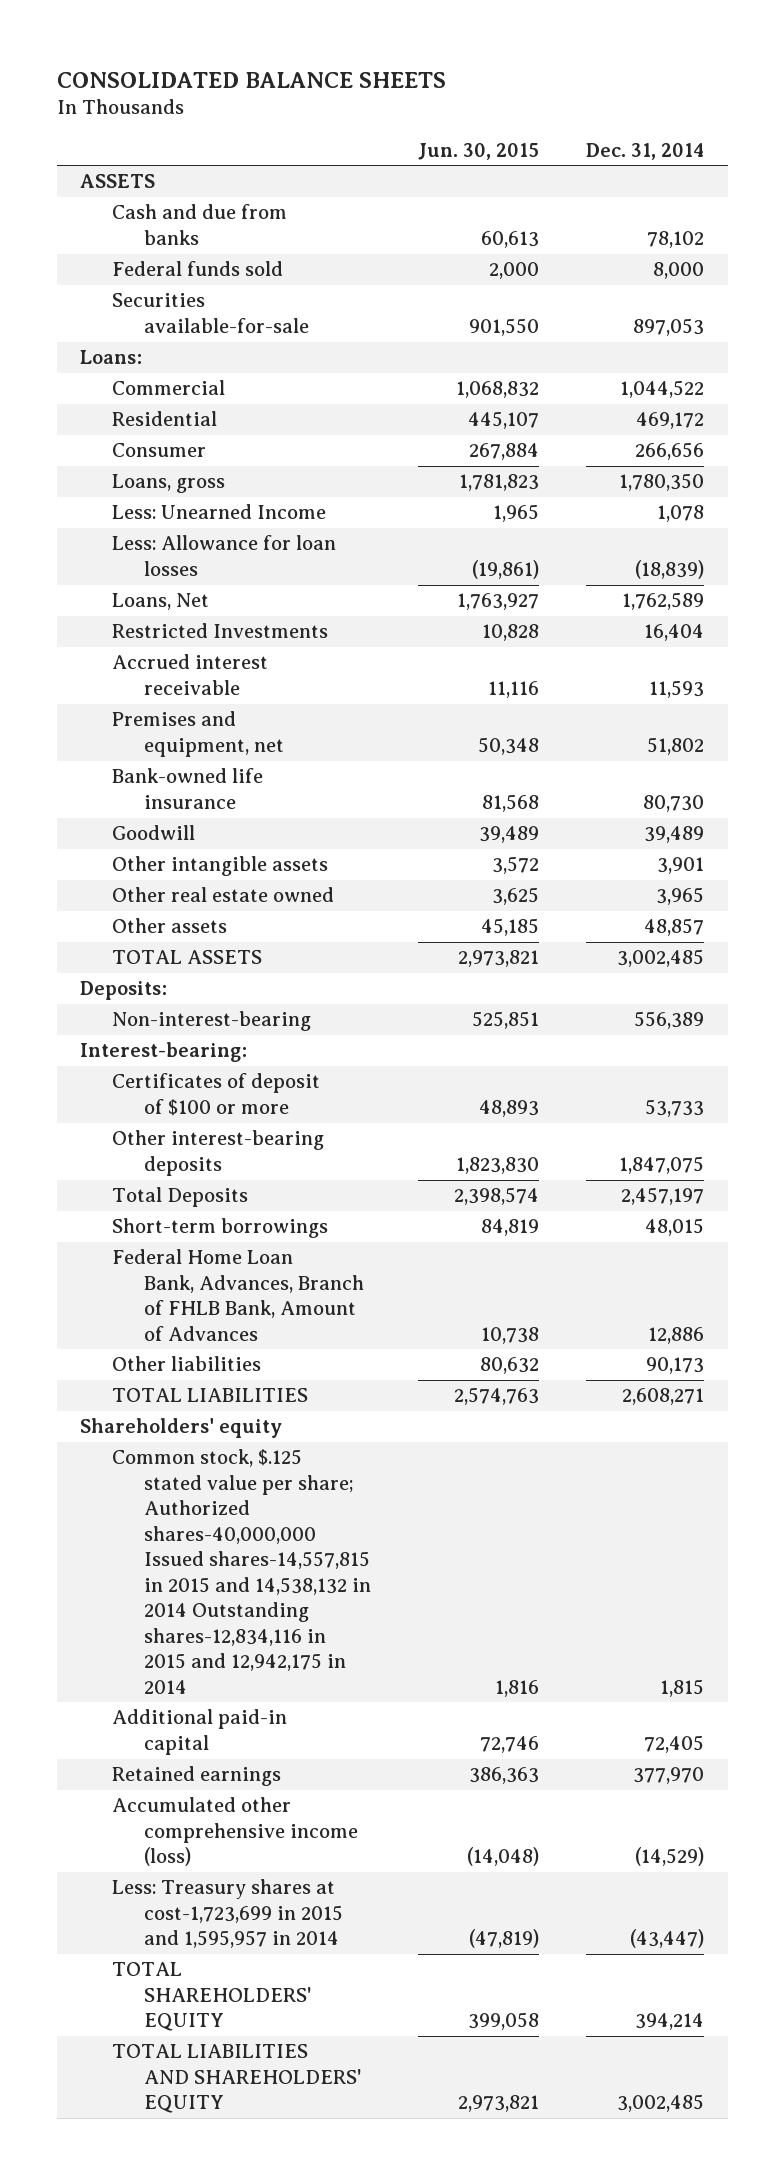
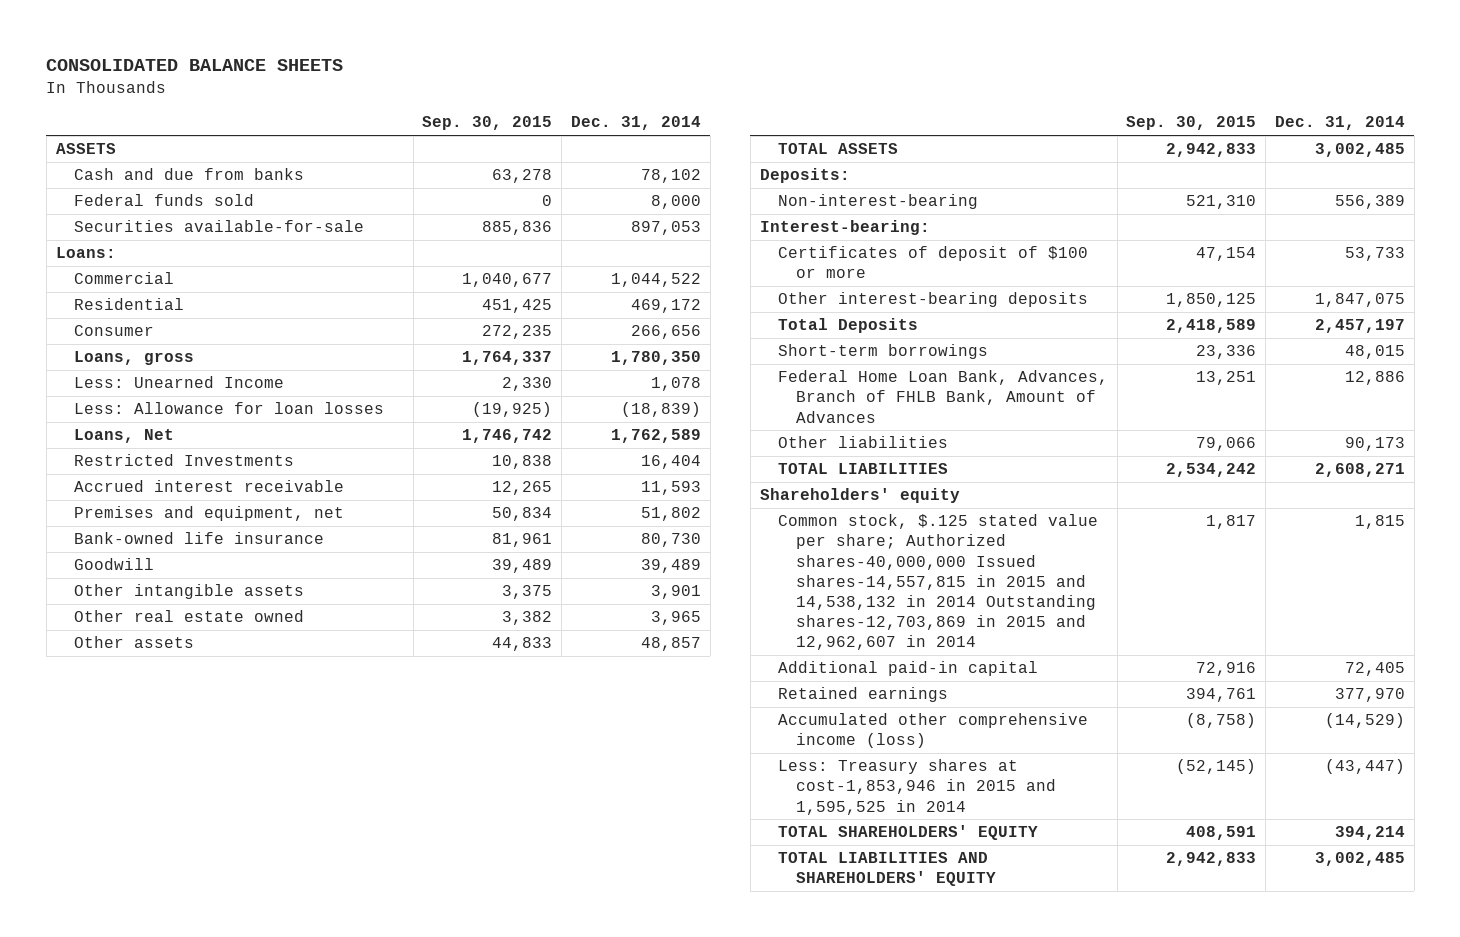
[417,142,539,160] Jun. 30, 2015 -> none
none -> [422,116,553,131] Sep. 30, 2015
[111,1449,371,1694] Common stock, $.125 stated value per share; Authorized shares-40,000,000 Issued shares-14,557,815 in 2015 and 14,538,132 in 2014 Outstanding shares-12,834,116 in 2015 and 12,942,175 in 2014 -> [777,514,1098,651] Common stock, $.125 stated value per share; Authorized shares-40,000,000 Issued shares-14,557,815 in 2015 and 14,538,132 in 2014 Outstanding shares-12,703,869 in 2015 and 12,962,607 in 2014
[111,1879,343,1949] Less: Treasury shares at cost-1,723,699 in 2015 and 1,595,957 in 2014 -> [777,759,1057,815] Less: Treasury shares at cost-1,853,946 in 2015 and 1,595,525 in 2014

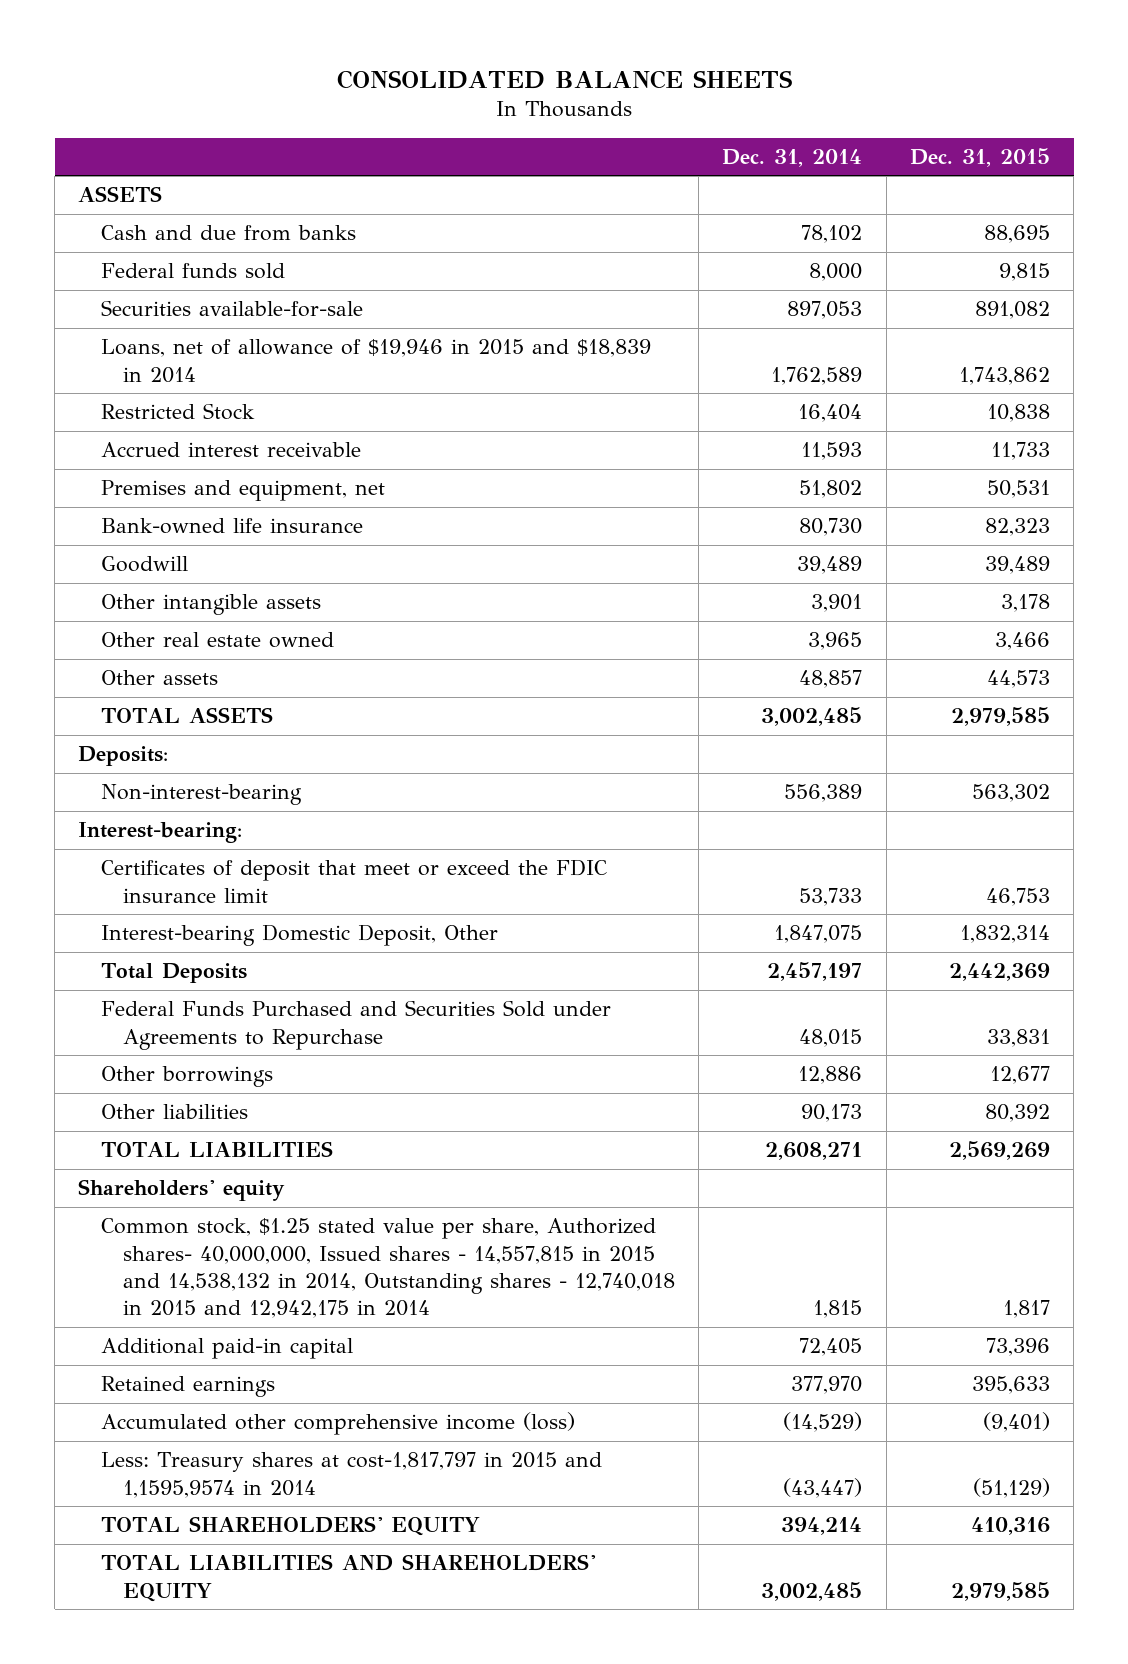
[422,116,553,131] Sep. 30, 2015 -> none
none -> [909,147,1050,167] Dec. 31, 2015
[55,247,116,259] Loans: -> none
[73,272,174,285] Commercial -> none
[73,298,184,311] Residential -> none
[73,325,154,337] Consumer -> none
[73,351,194,366] Loans, gross -> none
[73,376,284,389] Less: Unearned Income -> none
[73,402,384,415] Less: Allowance for loan losses -> none
[73,429,174,444] Loans, Net -> [100,339,651,383] Loans, net of allowance of $19,946 in 2015 and $18,839 in 2014
[73,454,294,467] Restricted Investments -> [100,403,255,421] Restricted Stock
[777,246,1088,279] Certificates of deposit of $100 or more -> [100,859,607,903] Certificates of deposit that meet or exceed the FDIC insurance limit
[777,292,1088,308] Other interest-bearing deposits -> [100,924,498,947] Interest-bearing Domestic Deposit, Other
[777,344,988,360] Short-term borrowings -> [100,1000,611,1050] Federal Funds Purchased and Securities Sold under Agreements to Repurchase
[777,370,1108,423] Federal Home Loan Bank, Advances, Branch of FHLB Bank, Amount of Advances -> [100,1066,273,1088] Other borrowings
[777,514,1098,651] Common stock, $.125 stated value per share; Authorized shares-40,000,000 Issued shares-14,557,815 in 2015 and 14,538,132 in 2014 Outstanding shares-12,703,869 in 2015 and 12,962,607 in 2014 -> [100,1218,675,1319] Common stock, $1.25 stated value per share, Authorized shares- 40,000,000, Issued shares - 14,557,815 in 2015 and 14,538,132 in 2014, Outstanding shares - 12,740,018 in 2015 and 12,942,175 in 2014
[777,759,1057,815] Less: Treasury shares at cost-1,853,946 in 2015 and 1,595,525 in 2014 -> [100,1452,602,1498] Less: Treasury shares at cost-1,817,797 in 2015 and 1,1595,9574 in 2014

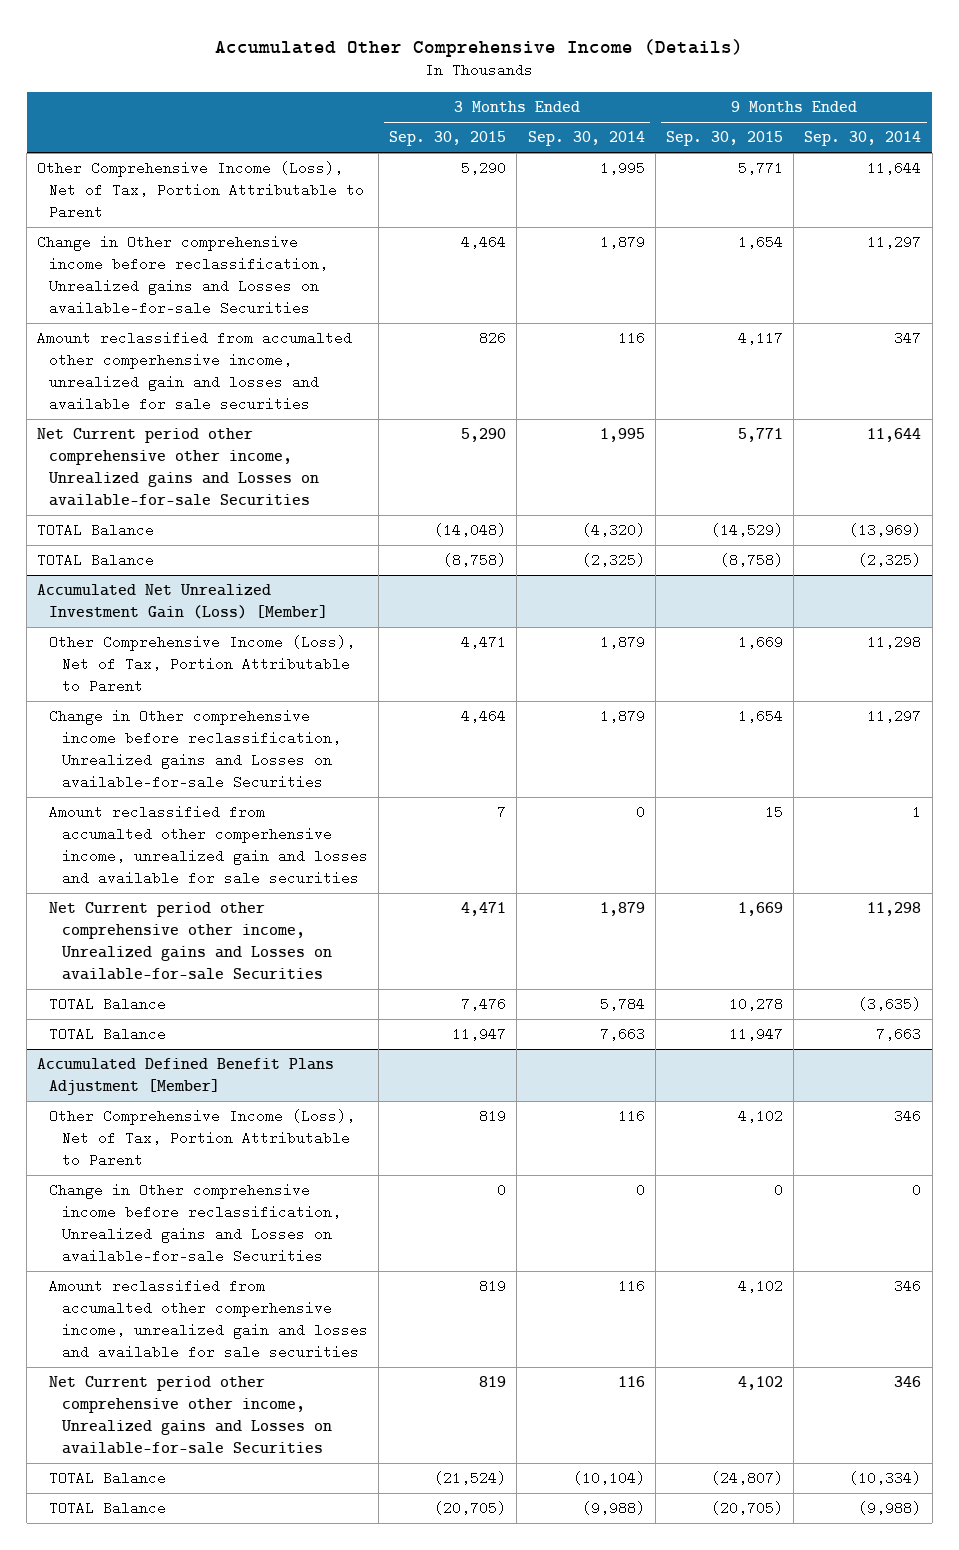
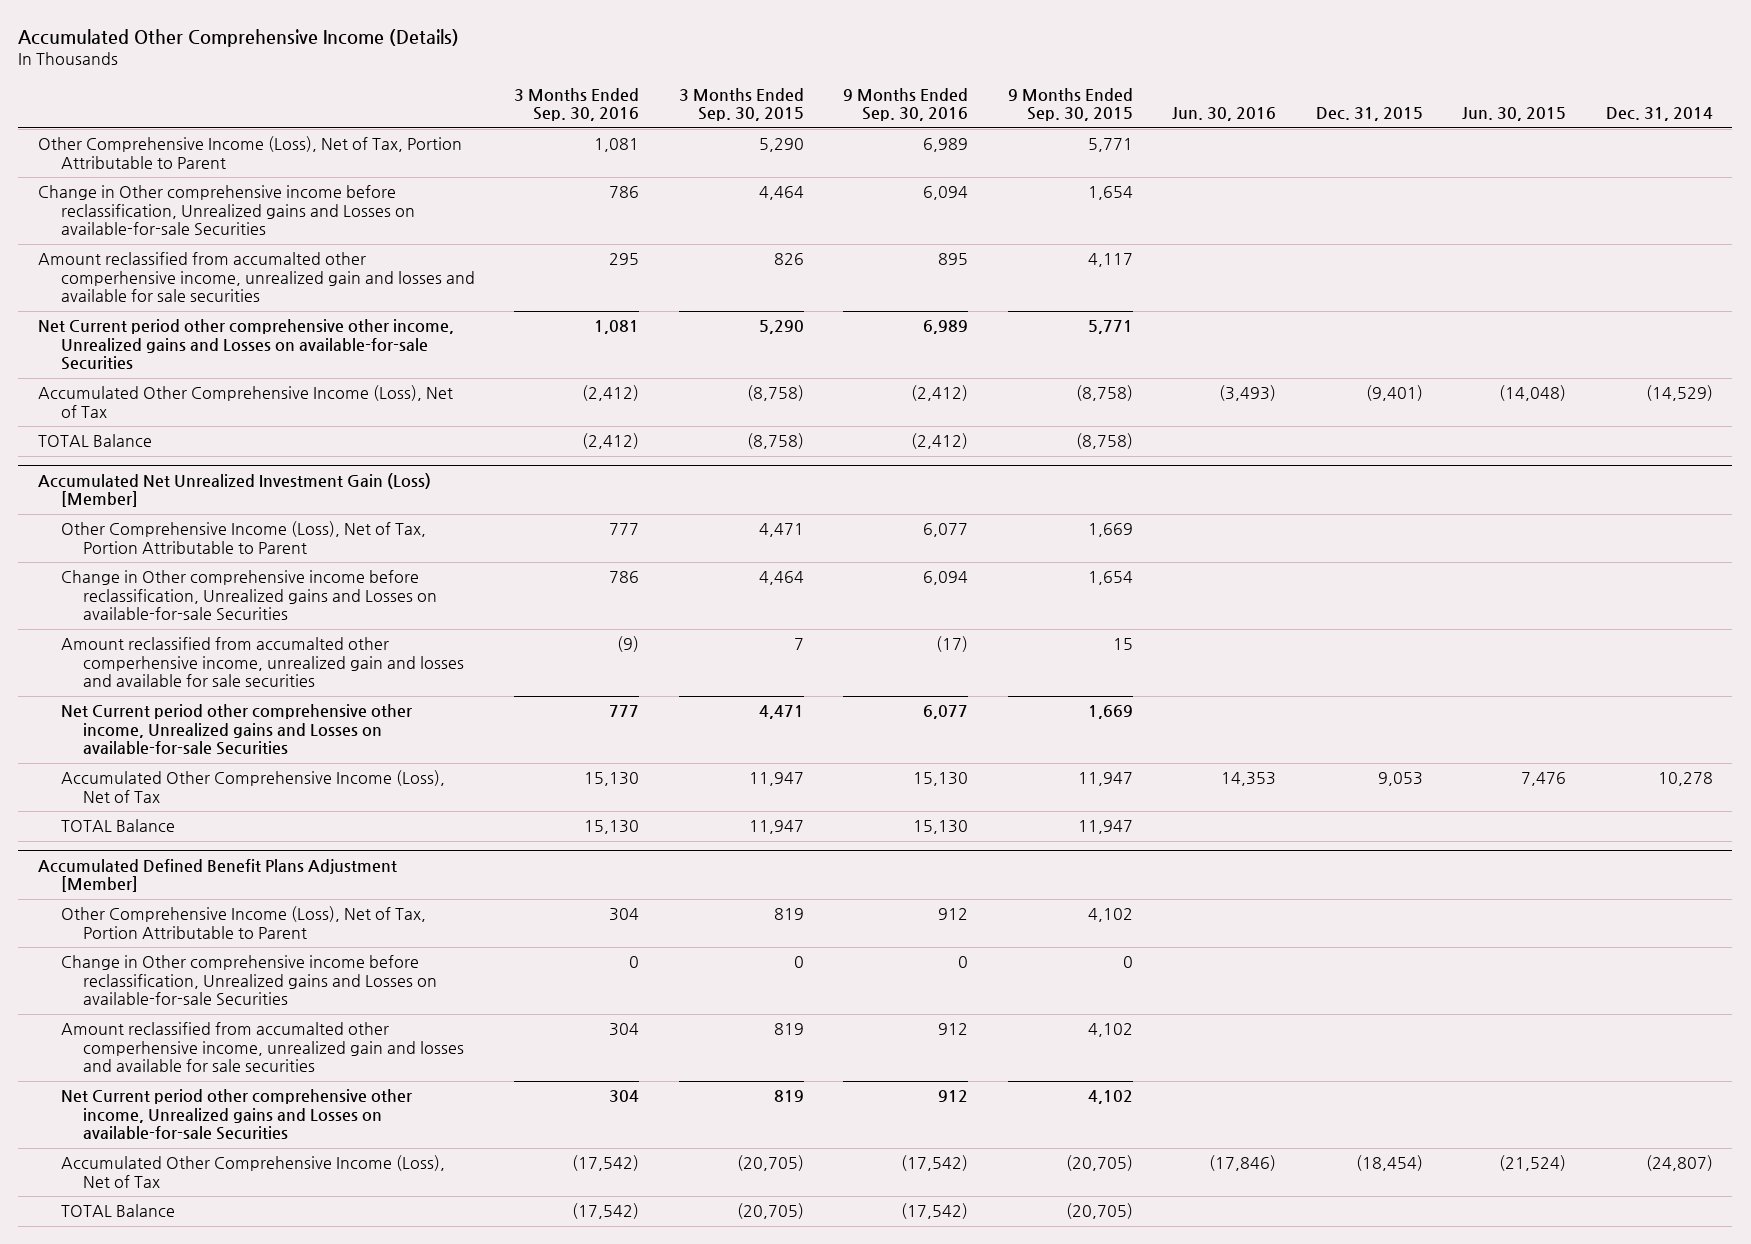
[527,131,645,147] Sep. 30, 2014 -> none
[804,131,922,147] Sep. 30, 2014 -> none
none -> [514,87,640,122] 3 Months Ended Sep. 30, 2016
none -> [843,87,969,122] 9 Months Ended Sep. 30, 2016
none -> [1172,107,1277,122] Jun. 30, 2016
none -> [1315,107,1423,122] Dec. 31, 2015
none -> [1462,107,1567,122] Jun. 30, 2015
none -> [1605,107,1713,122] Dec. 31, 2014
[37,523,155,538] TOTAL Balance -> none
none -> [37,385,453,418] Accumulated Other Comprehensive Income (Loss), Net of Tax
[49,997,167,1012] TOTAL Balance -> none
none -> [60,770,445,803] Accumulated Other Comprehensive Income (Loss), Net of Tax
[49,1471,167,1486] TOTAL Balance -> none
none -> [60,1155,445,1188] Accumulated Other Comprehensive Income (Loss), Net of Tax

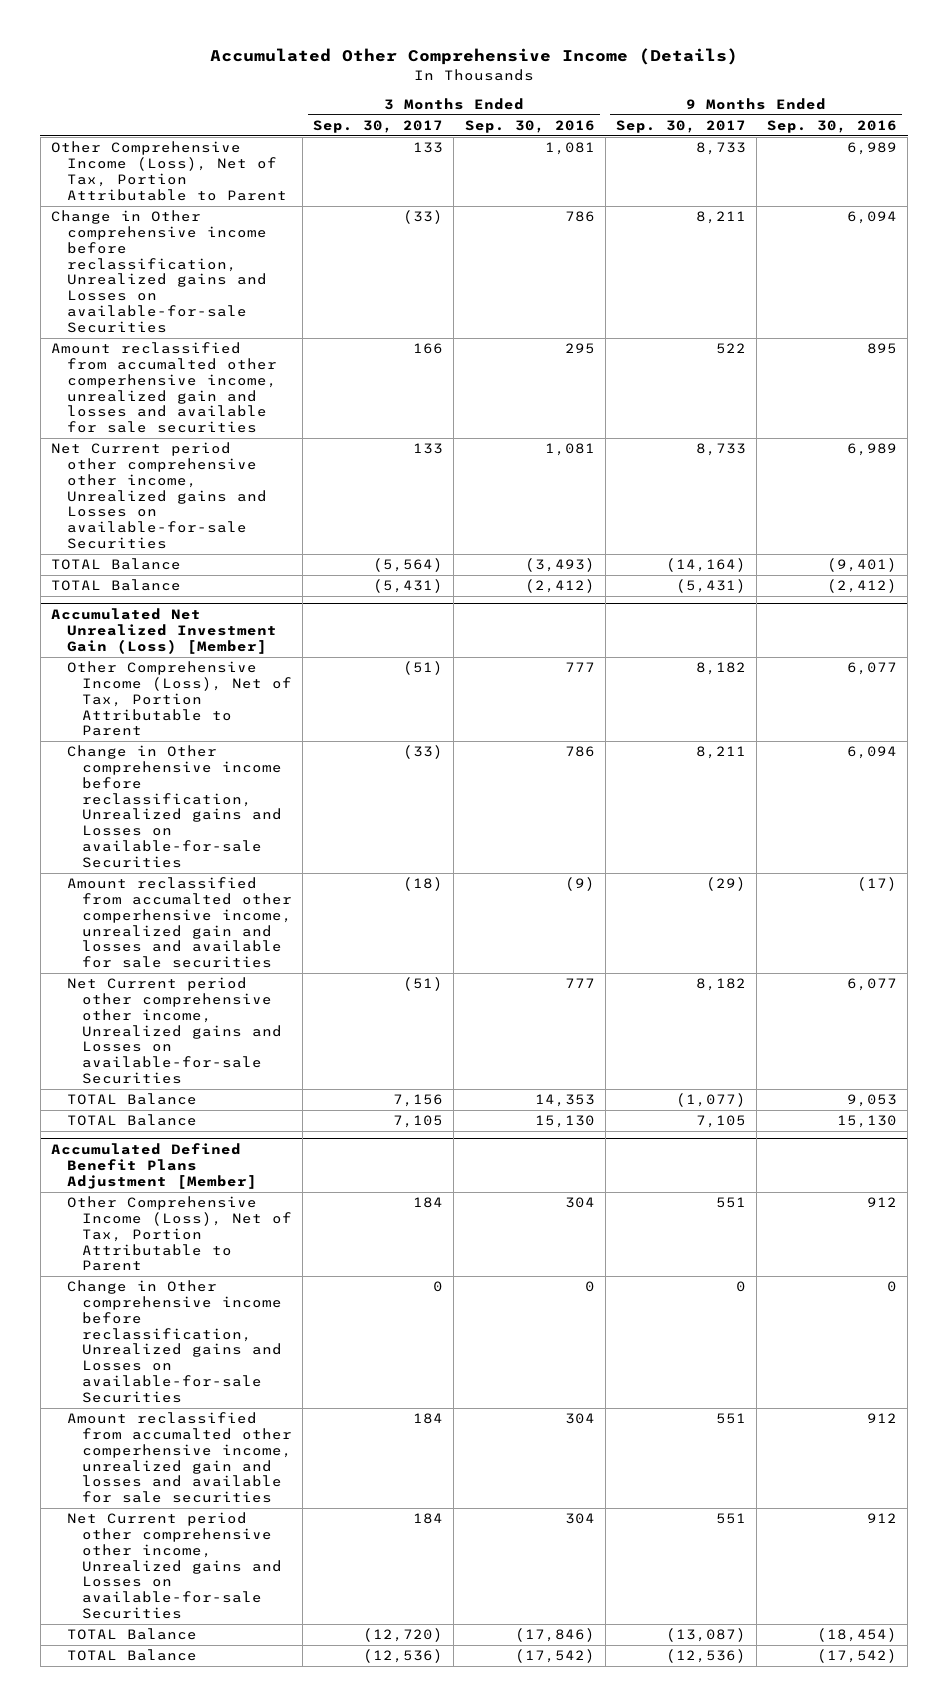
[678,87,804,122] 3 Months Ended Sep. 30, 2015 -> none
[1007,87,1133,122] 9 Months Ended Sep. 30, 2015 -> none
[1172,107,1277,122] Jun. 30, 2016 -> none
[1315,107,1423,122] Dec. 31, 2015 -> none
[1462,107,1567,122] Jun. 30, 2015 -> none
[1605,107,1713,122] Dec. 31, 2014 -> none
none -> [313,119,444,133] Sep. 30, 2017
none -> [615,119,746,133] Sep. 30, 2017
[37,385,453,418] Accumulated Other Comprehensive Income (Loss), Net of Tax -> none
none -> [50,558,181,571] TOTAL Balance
[60,770,445,803] Accumulated Other Comprehensive Income (Loss), Net of Tax -> none
none -> [66,1093,197,1106] TOTAL Balance
[60,1155,445,1188] Accumulated Other Comprehensive Income (Loss), Net of Tax -> none
none -> [66,1628,197,1641] TOTAL Balance

